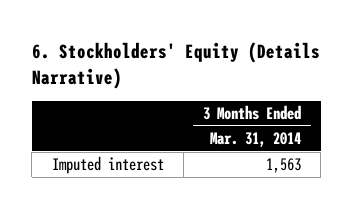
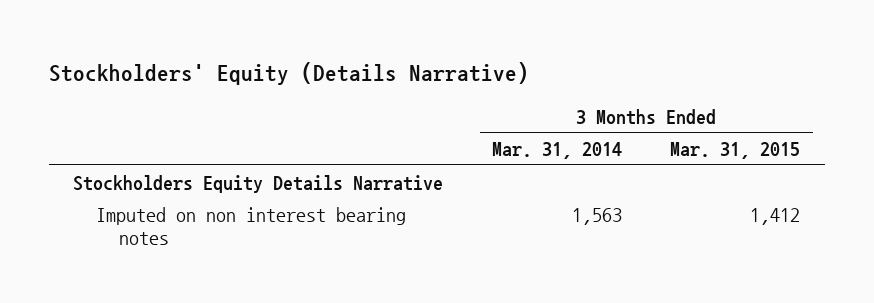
[31,41,320,89] 6. Stockholders' Equity (Details Narrative) -> [49,62,530,86] Stockholders' Equity (Details Narrative)
none -> [670,142,801,160] Mar. 31, 2015
none -> [73,174,444,193] Stockholders Equity Details Narrative
[51,156,164,175] Imputed interest -> [96,206,407,246] Imputed on non interest bearing notes

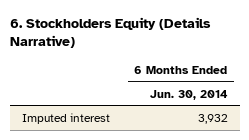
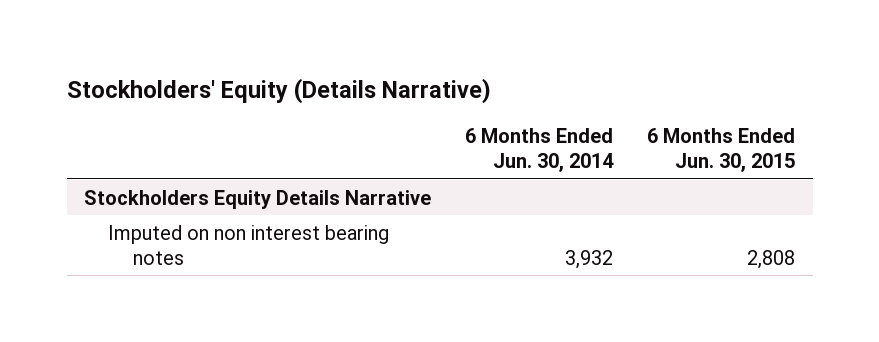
[9,16,211,49] 6. Stockholders Equity (Details Narrative) -> [66,78,491,105] Stockholders' Equity (Details Narrative)
none -> [647,128,796,173] 6 Months Ended Jun. 30, 2015
none -> [83,189,431,209] Stockholders Equity Details Narrative
[21,112,110,124] Imputed interest -> [108,224,390,265] Imputed on non interest bearing notes

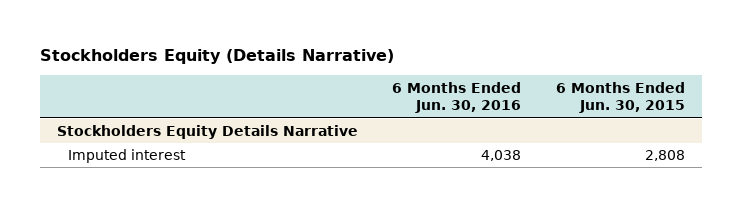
[66,78,491,105] Stockholders' Equity (Details Narrative) -> [39,49,394,65] Stockholders Equity (Details Narrative)
[465,128,615,173] 6 Months Ended Jun. 30, 2014 -> none
none -> [392,81,522,114] 6 Months Ended Jun. 30, 2016
[108,224,390,265] Imputed on non interest bearing notes -> [68,149,187,164] Imputed interest

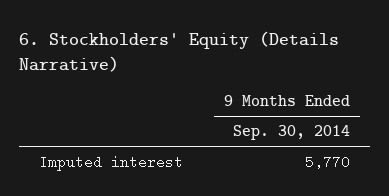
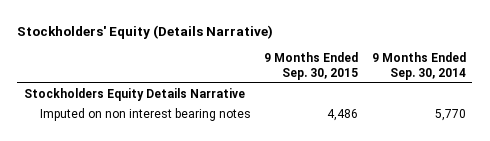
[19,30,340,72] 6. Stockholders' Equity (Details Narrative) -> [17,24,274,39] Stockholders' Equity (Details Narrative)
none -> [264,51,359,80] 9 Months Ended Sep. 30, 2015
none -> [24,88,246,102] Stockholders Equity Details Narrative
[39,154,184,171] Imputed interest -> [39,108,251,122] Imputed on non interest bearing notes

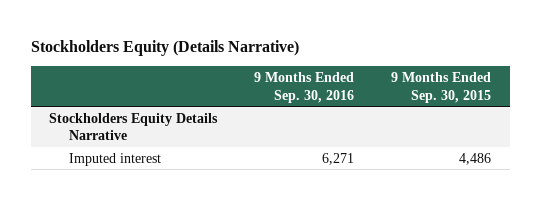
[17,24,274,39] Stockholders' Equity (Details Narrative) -> [30,40,299,57] Stockholders Equity (Details Narrative)
[371,51,466,80] 9 Months Ended Sep. 30, 2014 -> none
none -> [254,71,355,103] 9 Months Ended Sep. 30, 2016
[39,108,251,122] Imputed on non interest bearing notes -> [69,152,162,166] Imputed interest

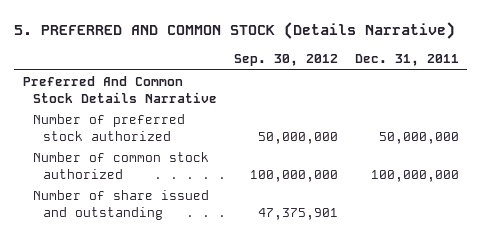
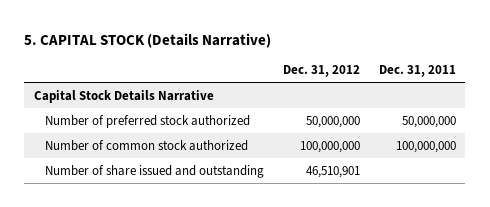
[14,21,456,39] 5. PREFERRED AND COMMON STOCK (Details Narrative) -> [24,32,272,48] 5. CAPITAL STOCK (Details Narrative)
[234,54,339,67] Sep. 30, 2012 -> none
none -> [282,65,360,78] Dec. 31, 2012
[22,76,218,104] Preferred And Common Stock Details Narrative -> [33,89,214,103] Capital Stock Details Narrative

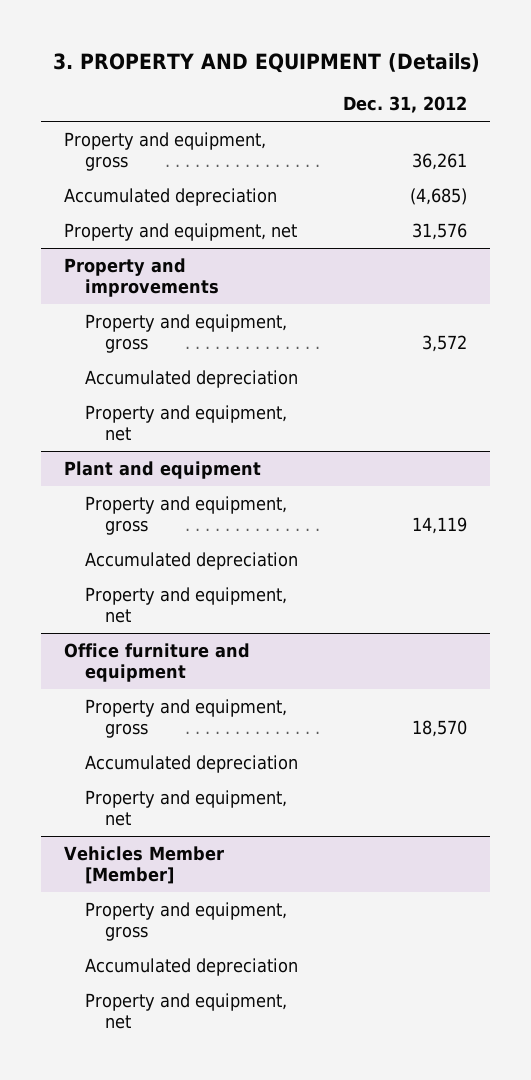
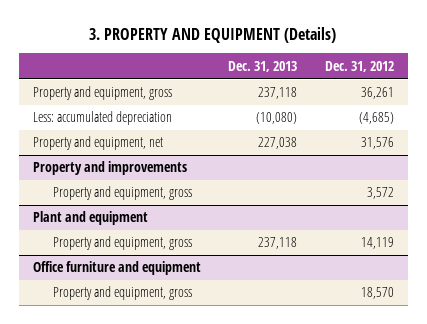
none -> [228,60,298,72] Dec. 31, 2013
[64,187,278,206] Accumulated depreciation -> [32,111,172,126] Less: accumulated depreciation
[84,369,298,388] Accumulated depreciation -> none
[84,404,287,441] Property and equipment, net -> none
[84,551,298,570] Accumulated depreciation -> none
[84,586,287,623] Property and equipment, net -> none
[84,754,298,773] Accumulated depreciation -> none
[84,789,287,826] Property and equipment, net -> none
[64,845,225,884] Vehicles Member [Member] -> none
[84,901,287,941] Property and equipment, gross -> none
[84,957,298,976] Accumulated depreciation -> none
[84,992,287,1029] Property and equipment, net -> none

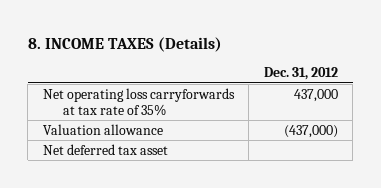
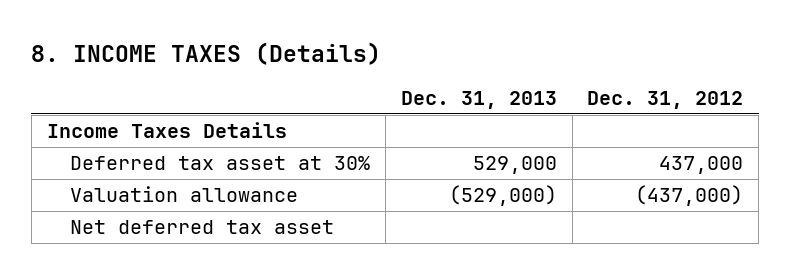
none -> [400,90,557,109] Dec. 31, 2013
none -> [46,122,287,139] Income Taxes Details
[42,87,235,116] Net operating loss carryforwards at tax rate of 35% -> [69,156,370,171] Deferred tax asset at 30%

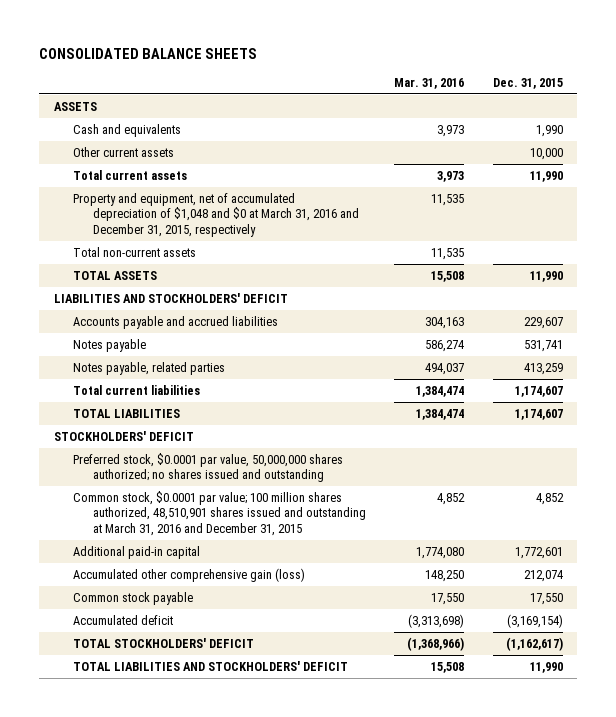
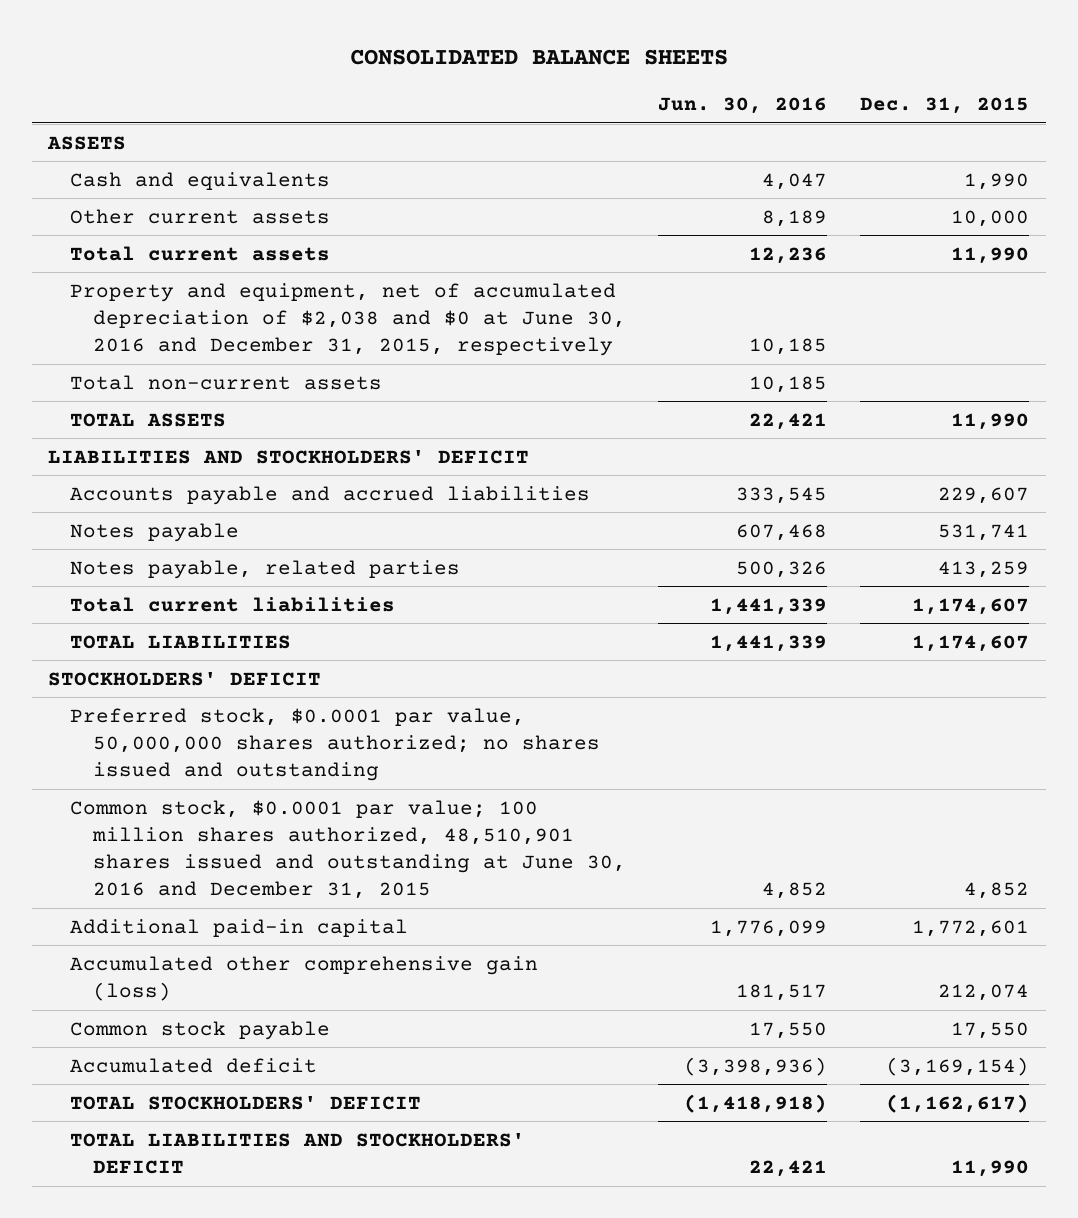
[394,78,465,90] Mar. 31, 2016 -> none
none -> [658,96,828,114] Jun. 30, 2016
[73,192,359,237] Property and equipment, net of accumulated depreciation of $1,048 and $0 at March 31, 2016 and December 31, 2015, respectively -> [70,282,626,356] Property and equipment, net of accumulated depreciation of $2,038 and $0 at June 30, 2016 and December 31, 2015, respectively
[73,490,366,536] Common stock, $0.0001 par value; 100 million shares authorized, 48,510,901 shares issued and outstanding at March 31, 2016 and December 31, 2015 -> [70,799,626,900] Common stock, $0.0001 par value; 100 million shares authorized, 48,510,901 shares issued and outstanding at June 30, 2016 and December 31, 2015

